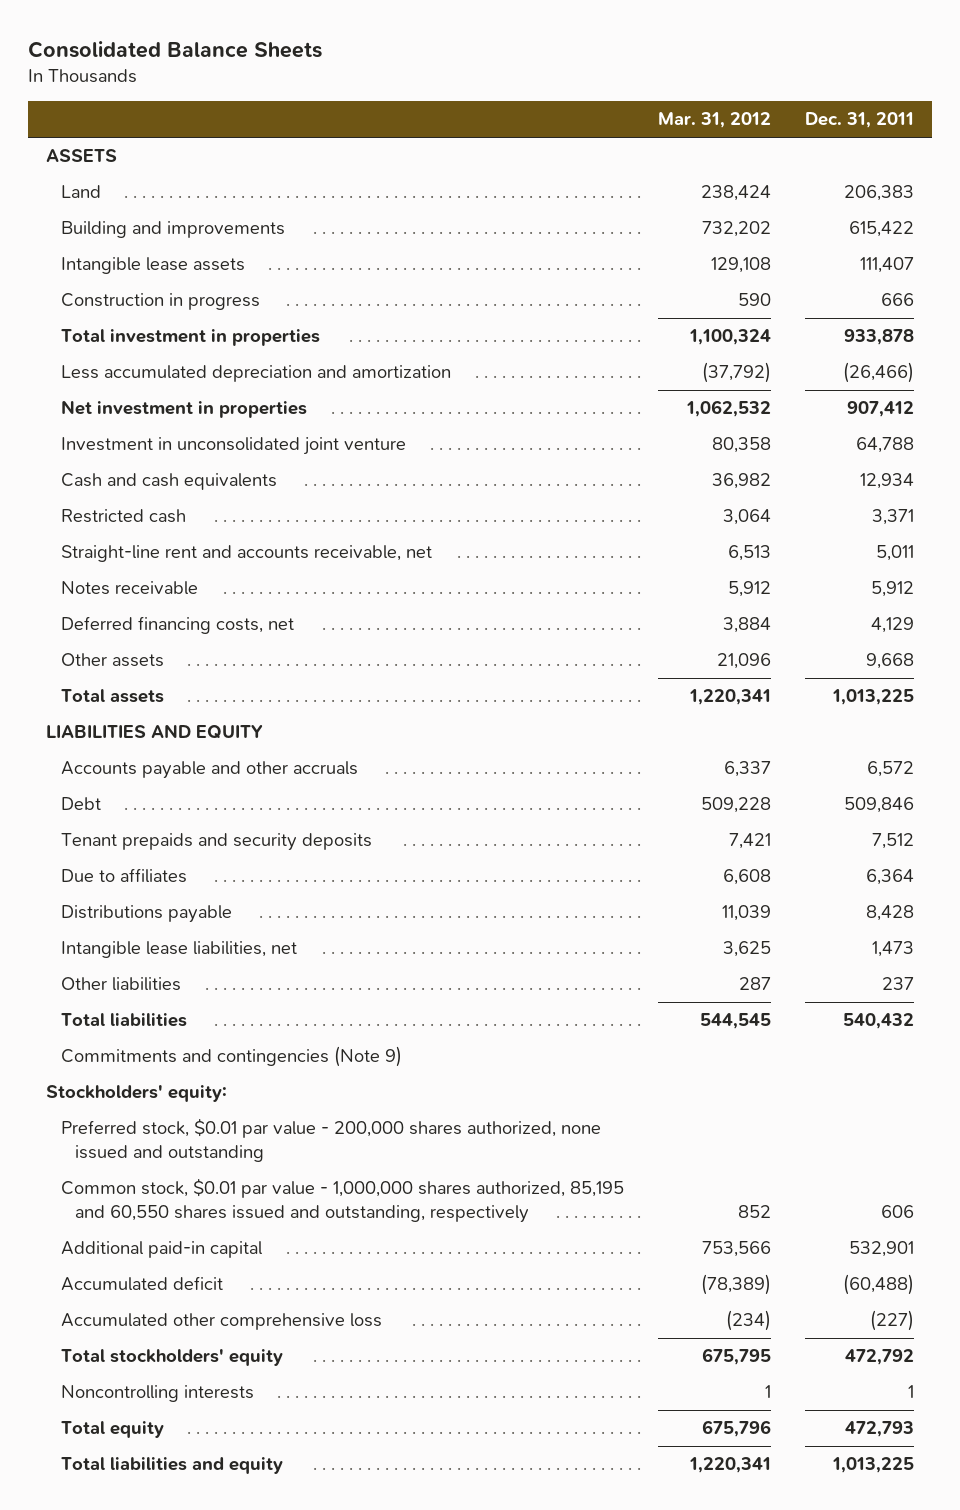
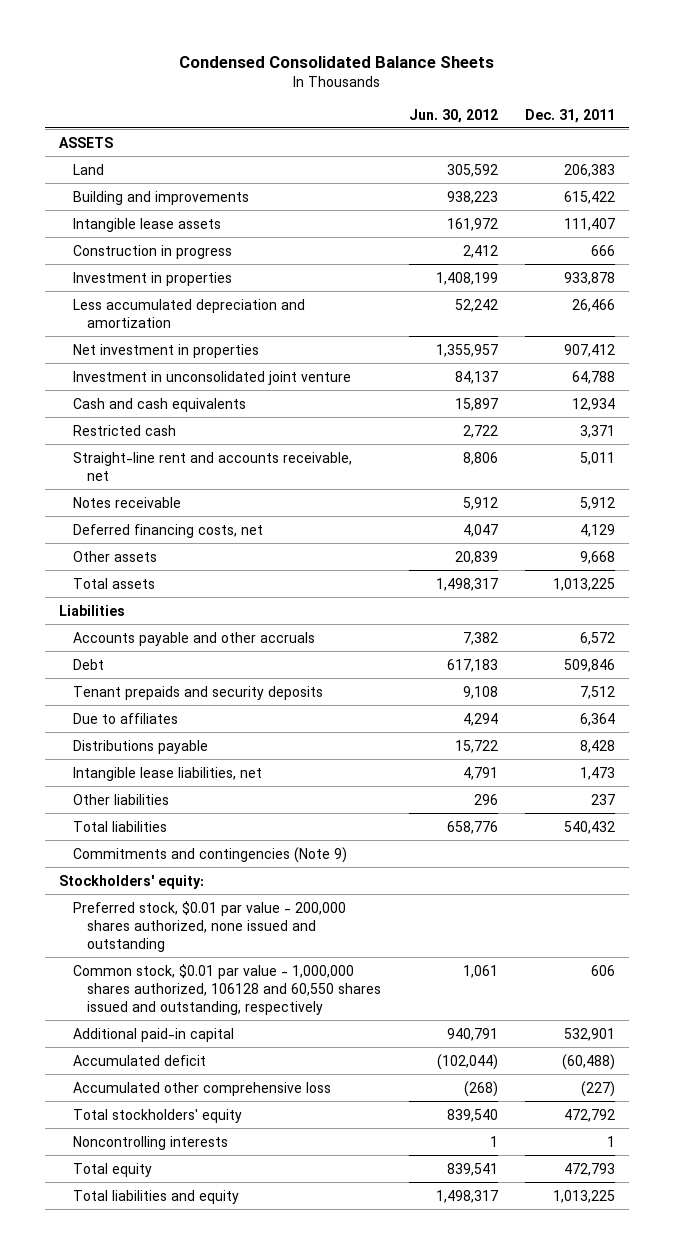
[28,41,323,59] Consolidated Balance Sheets -> [179,55,495,68] Condensed Consolidated Balance Sheets
[657,112,771,129] Mar. 31, 2012 -> none
none -> [408,108,498,123] Jun. 30, 2012
[60,329,320,347] Total investment in properties -> [73,271,233,286] Investment in properties
[843,362,915,384] (26,466) -> [572,298,616,312] 26,466
[45,724,263,740] LIABILITIES AND EQUITY -> none
none -> [59,604,126,616] Liabilities
[60,1178,624,1224] Common stock, $0.01 par value - 1,000,000 shares authorized, 85,195 and 60,550 shares issued and outstanding, respectively -> [73,963,382,1015] Common stock, $0.01 par value - 1,000,000 shares authorized, 106128 and 60,550 shares issued and outstanding, respectively

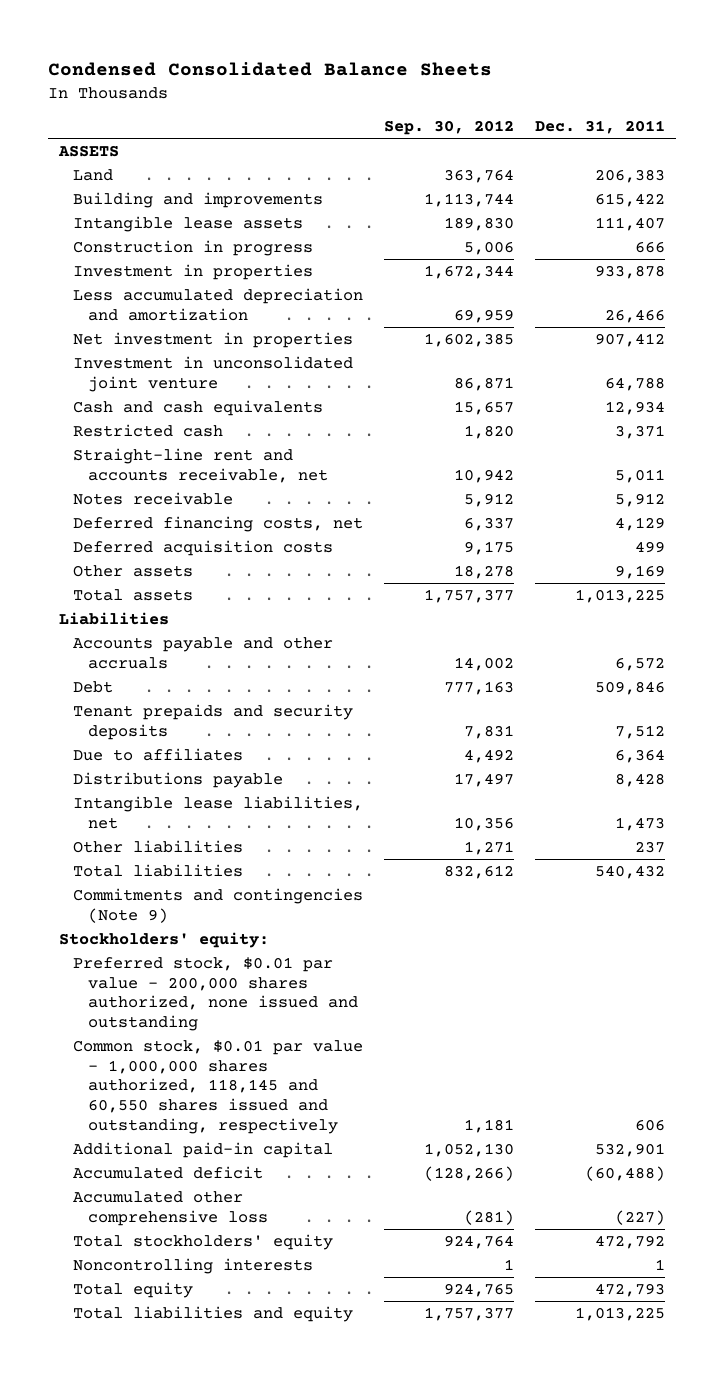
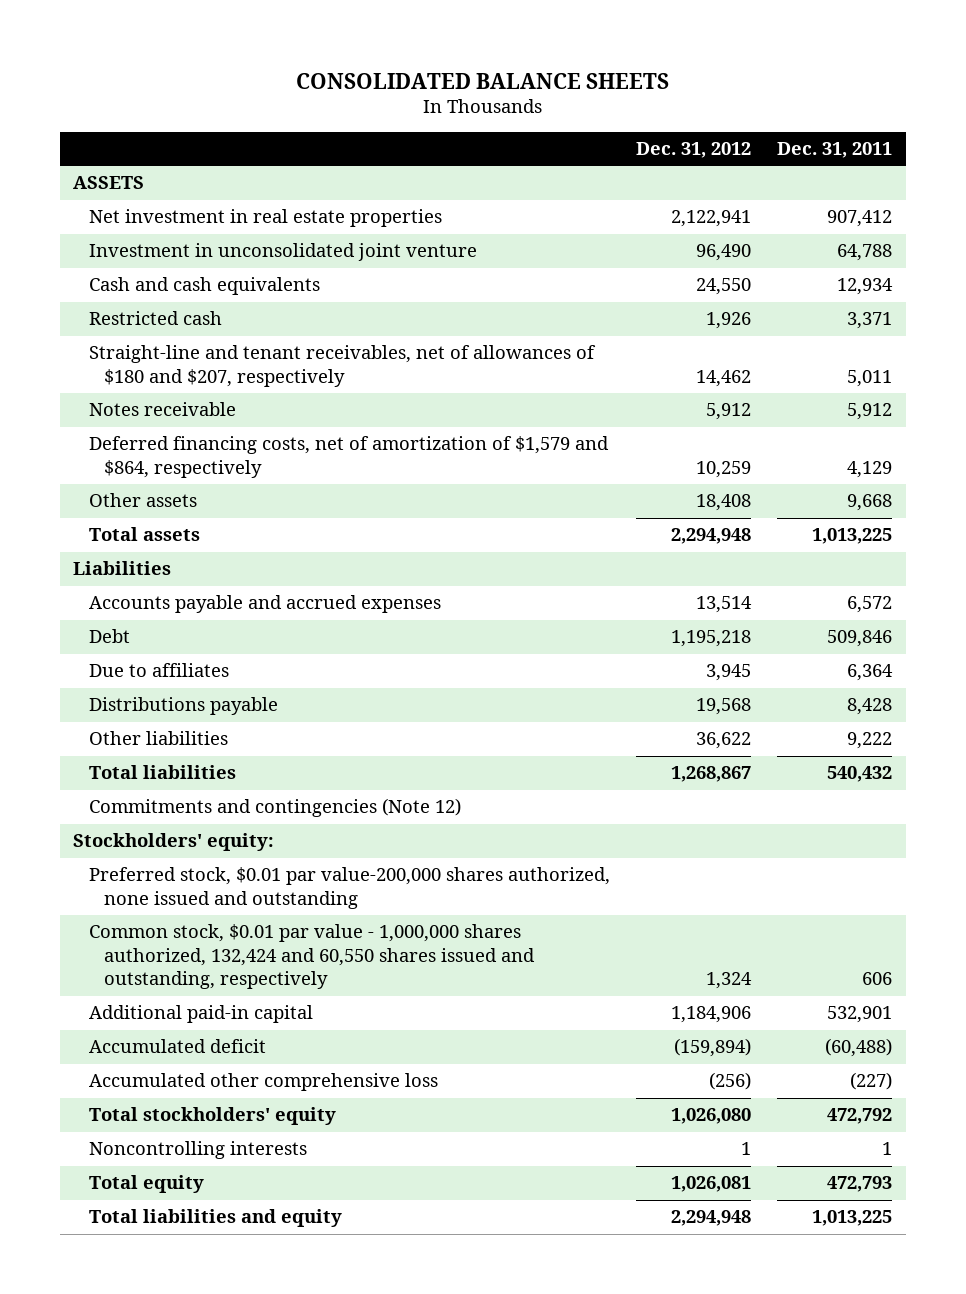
[48,61,493,76] Condensed Consolidated Balance Sheets -> [295,72,669,89] CONSOLIDATED BALANCE SHEETS
[384,120,515,136] Sep. 30, 2012 -> none
none -> [636,141,752,158] Dec. 31, 2012
[73,168,114,181] Land -> none
[73,191,324,208] Building and improvements -> none
[73,215,304,232] Intangible lease assets -> none
[73,239,314,256] Construction in progress -> none
[73,263,314,280] Investment in properties -> none
[73,287,364,321] Less accumulated depreciation and amortization -> none
[73,331,354,348] Net investment in properties -> [88,209,442,228] Net investment in real estate properties
[73,447,328,483] Straight-line rent and accounts receivable, net -> [88,345,596,387] Straight-line and tenant receivables, net of allowances of $180 and $207, respectively
[73,539,334,556] Deferred acquisition costs -> none
[73,515,364,532] Deferred financing costs, net -> [88,436,609,478] Deferred financing costs, net of amortization of $1,579 and $864, respectively
[615,564,666,579] 9,169 -> [847,494,893,512] 9,668
[73,636,334,669] Accounts payable and other accruals -> [88,595,441,614] Accounts payable and accrued expenses
[73,703,354,740] Tenant prepaids and security deposits -> none
[73,795,364,829] Intangible lease liabilities, net -> none
[635,840,666,853] 237 -> [847,732,893,750] 9,222
[73,887,364,923] Commitments and contingencies (Note 9) -> [88,798,461,818] Commitments and contingencies (Note 12)
[73,956,358,1031] Preferred stock, $0.01 par value - 200,000 shares authorized, none issued and outstanding -> [88,867,610,909] Preferred stock, $0.01 par value-200,000 shares authorized, none issued and outstanding
[73,1039,364,1134] Common stock, $0.01 par value - 1,000,000 shares authorized, 118,145 and 60,550 shares issued and outstanding, respectively -> [88,924,535,990] Common stock, $0.01 par value - 1,000,000 shares authorized, 132,424 and 60,550 shares issued and outstanding, respectively

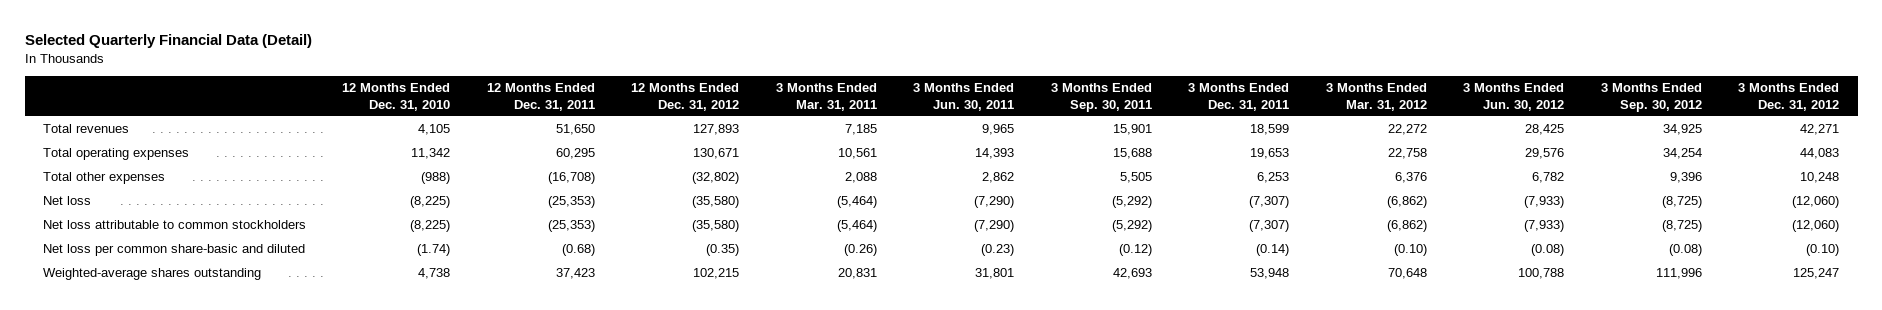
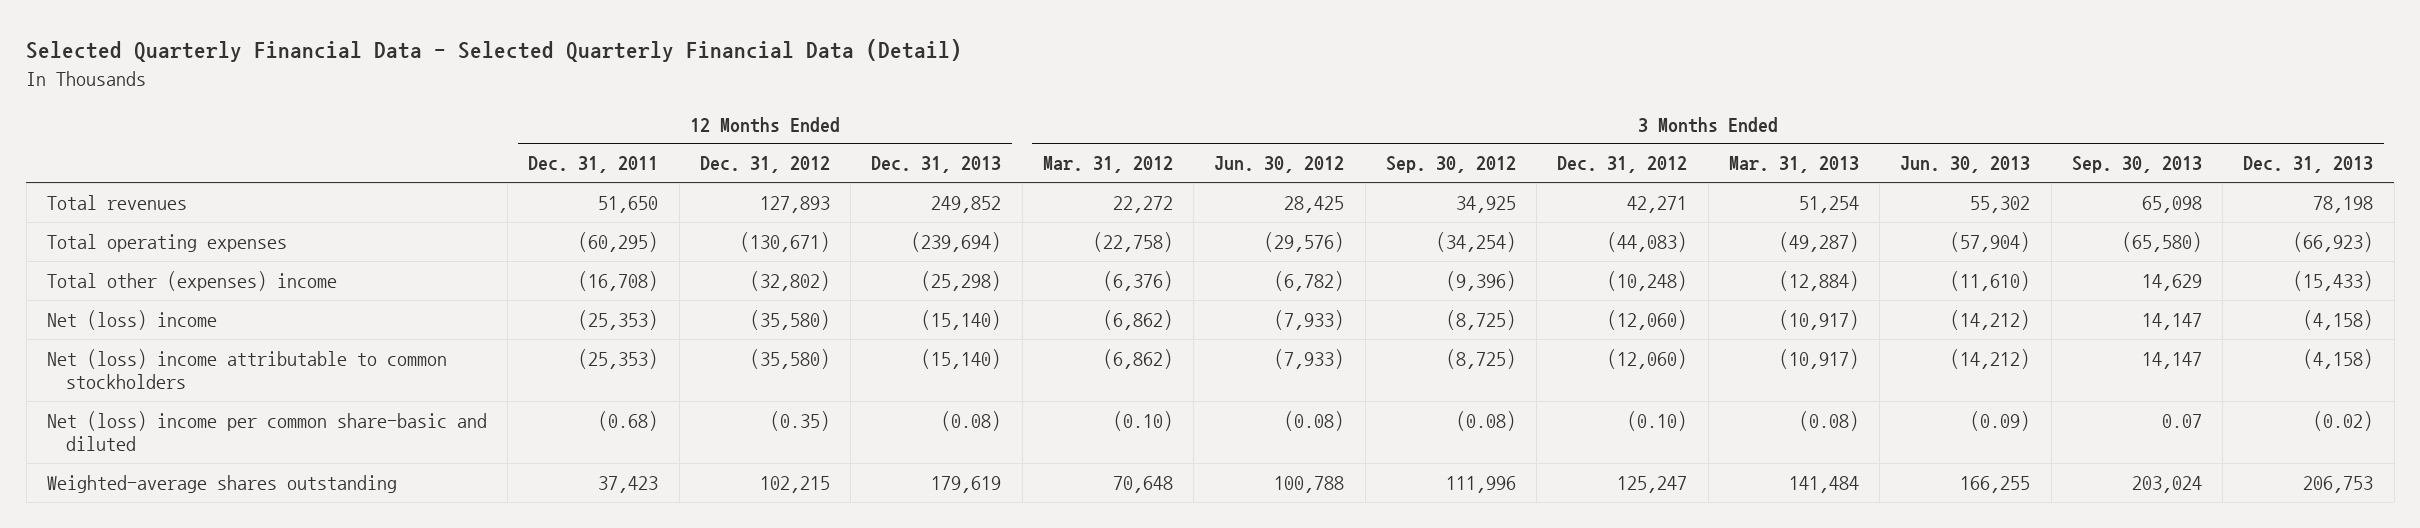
[24,33,312,48] Selected Quarterly Financial Data (Detail) -> [26,39,963,63] Selected Quarterly Financial Data - Selected Quarterly Financial Data (Detail)
[342,82,451,111] 12 Months Ended Dec. 31, 2010 -> none
[775,82,877,111] 3 Months Ended Mar. 31, 2011 -> none
[913,82,1015,111] 3 Months Ended Jun. 30, 2011 -> none
[1050,82,1152,112] 3 Months Ended Sep. 30, 2011 -> none
[1188,82,1290,111] 3 Months Ended Dec. 31, 2011 -> none
none -> [871,156,1002,174] Dec. 31, 2013
none -> [1728,156,1859,174] Mar. 31, 2013
none -> [1900,156,2031,174] Jun. 30, 2013
none -> [2071,156,2202,174] Sep. 30, 2013
none -> [2243,156,2374,174] Dec. 31, 2013
[555,148,595,160] 60,295 -> [578,231,659,252] (60,295)
[693,148,740,160] 130,671 -> [739,231,830,252] (130,671)
[1387,148,1427,160] 22,758 -> [1092,231,1173,252] (22,758)
[1525,148,1565,160] 29,576 -> [1264,231,1345,252] (29,576)
[1662,148,1702,160] 34,254 -> [1435,231,1516,252] (34,254)
[1800,148,1840,160] 44,083 -> [1607,231,1688,252] (44,083)
[42,172,165,185] Total other expenses -> [46,270,337,291] Total other (expenses) income
[1394,172,1427,184] 6,376 -> [1102,270,1173,291] (6,376)
[1532,172,1565,184] 6,782 -> [1274,270,1345,291] (6,782)
[1669,172,1702,184] 9,396 -> [1445,270,1516,291] (9,396)
[1800,172,1840,184] 10,248 -> [1607,270,1688,291] (10,248)
[42,196,91,206] Net loss -> [46,309,217,330] Net (loss) income
[42,220,306,230] Net loss attributable to common stockholders -> [46,348,447,390] Net (loss) income attributable to common stockholders
[42,244,305,257] Net loss per common share-basic and diluted -> [46,410,487,452] Net (loss) income per common share-basic and diluted

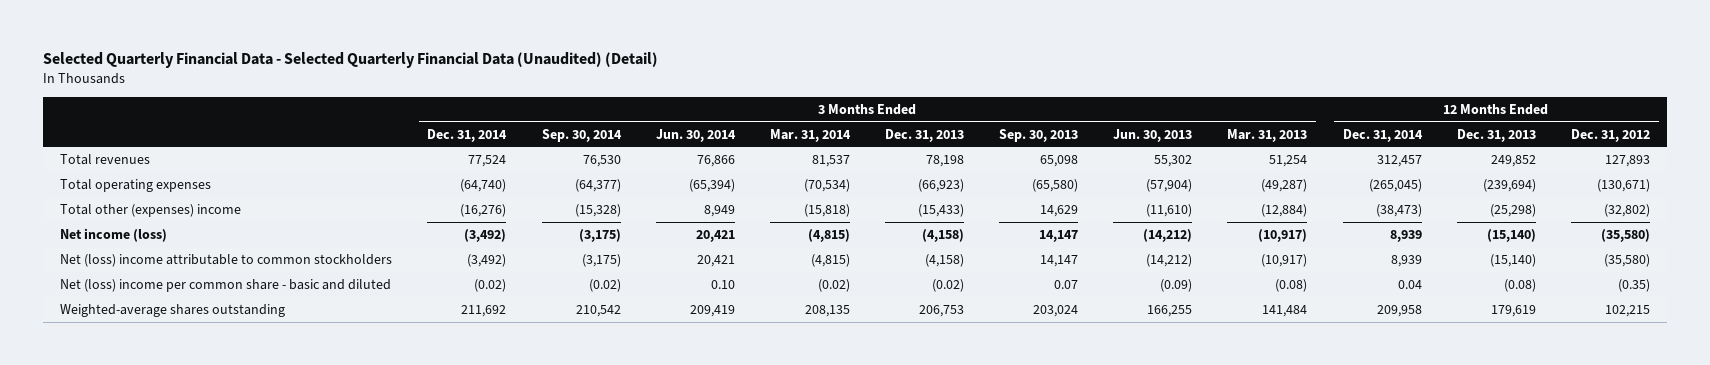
[26,39,963,63] Selected Quarterly Financial Data - Selected Quarterly Financial Data (Detail) -> [42,52,658,69] Selected Quarterly Financial Data - Selected Quarterly Financial Data (Unaudited) (Detail)
[528,156,659,174] Dec. 31, 2011 -> none
[1042,156,1173,174] Mar. 31, 2012 -> none
[1214,156,1345,174] Jun. 30, 2012 -> none
[1385,156,1516,174] Sep. 30, 2012 -> none
[1557,156,1688,174] Dec. 31, 2012 -> none
none -> [427,128,508,142] Dec. 31, 2014
none -> [541,128,622,142] Sep. 30, 2014
none -> [655,128,736,142] Jun. 30, 2014
none -> [769,128,851,142] Mar. 31, 2014
none -> [1342,128,1423,142] Dec. 31, 2014
[46,309,217,330] Net (loss) income -> [60,227,168,242] Net income (loss)
[46,410,487,452] Net (loss) income per common share-basic and diluted -> [60,278,392,292] Net (loss) income per common share - basic and diluted

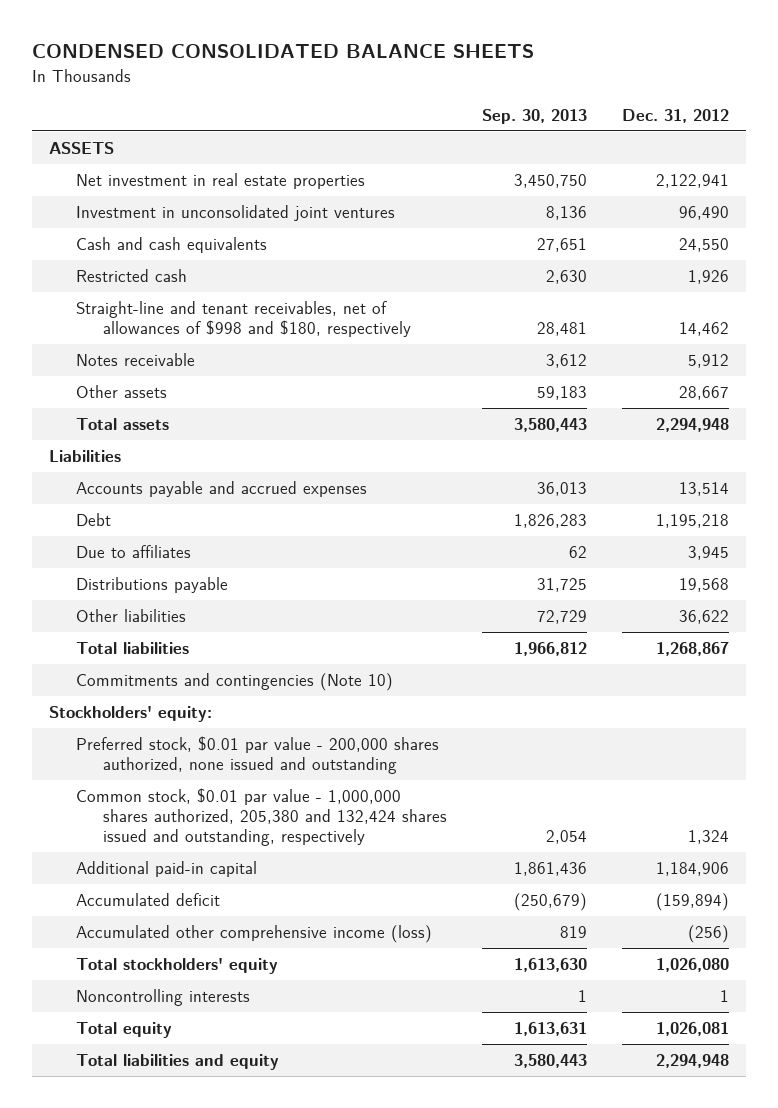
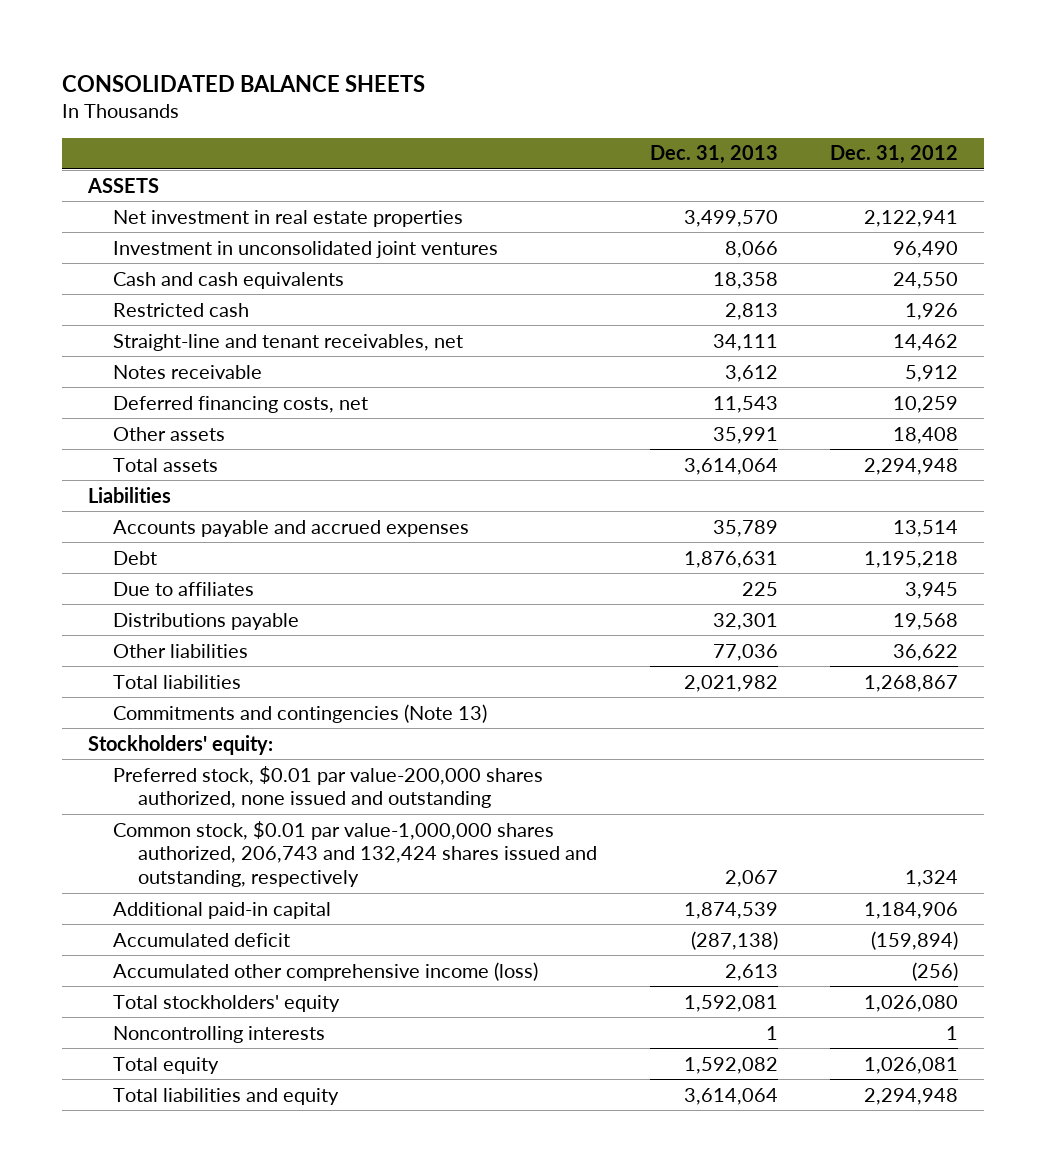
[31,44,534,59] CONDENSED CONSOLIDATED BALANCE SHEETS -> [62,75,426,93] CONSOLIDATED BALANCE SHEETS
[481,108,587,124] Sep. 30, 2013 -> none
none -> [649,145,778,165] Dec. 31, 2013
[75,301,411,338] Straight-line and tenant receivables, net of allowances of $998 and $180, respectively -> [113,333,464,351] Straight-line and tenant receivables, net
none -> [113,395,369,413] Deferred financing costs, net
[678,386,729,401] 28,667 -> [893,426,959,444] 18,408
[75,673,393,692] Commitments and contingencies (Note 10) -> [113,703,488,723] Commitments and contingencies (Note 13)
[75,736,439,775] Preferred stock, $0.01 par value - 200,000 shares authorized, none issued and outstanding -> [113,765,544,809] Preferred stock, $0.01 par value-200,000 shares authorized, none issued and outstanding
[75,788,447,847] Common stock, $0.01 par value - 1,000,000 shares authorized, 205,380 and 132,424 shares issued and outstanding, respectively -> [113,820,598,887] Common stock, $0.01 par value-1,000,000 shares authorized, 206,743 and 132,424 shares issued and outstanding, respectively

